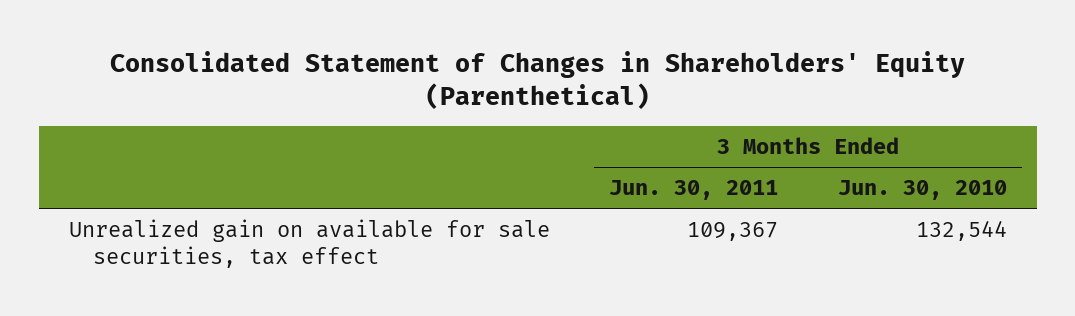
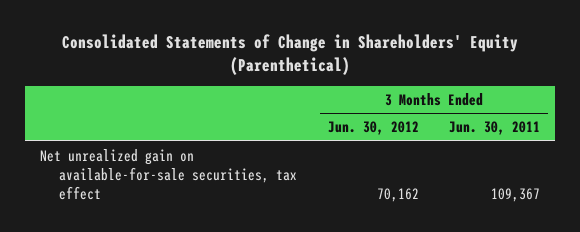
[109,50,965,109] Consolidated Statement of Changes in Shareholders' Equity (Parenthetical) -> [62,34,519,76] Consolidated Statements of Change in Shareholders' Equity (Parenthetical)
[837,180,1007,201] Jun. 30, 2010 -> none
none -> [327,121,419,136] Jun. 30, 2012
[68,219,550,269] Unrealized gain on available for sale securities, tax effect -> [40,148,298,200] Net unrealized gain on available-for-sale securities, tax effect

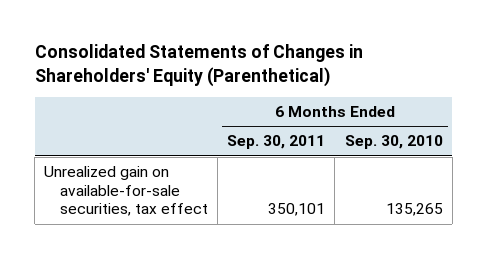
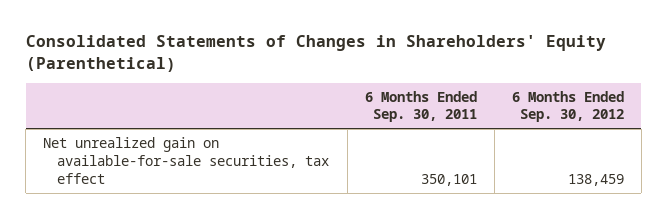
[344,135,443,150] Sep. 30, 2010 -> none
none -> [511,90,624,123] 6 Months Ended Sep. 30, 2012
[44,165,208,217] Unrealized gain on available-for-sale securities, tax effect -> [43,136,330,184] Net unrealized gain on available-for-sale securities, tax effect

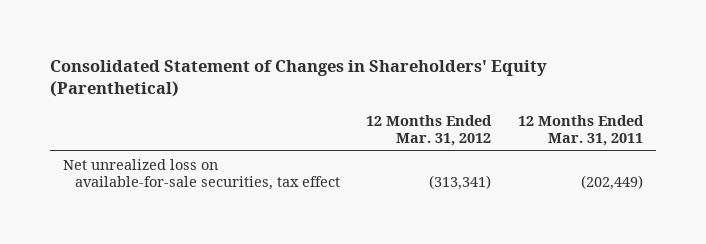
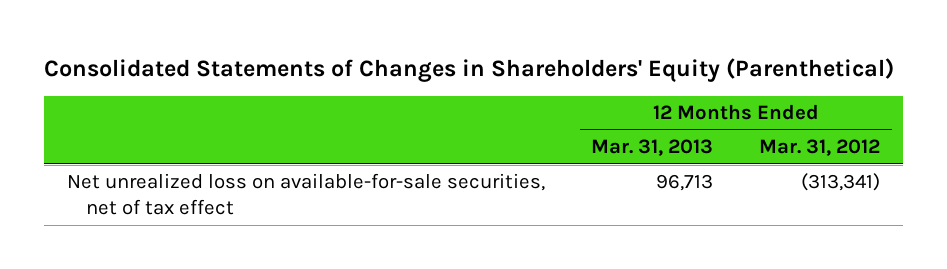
[49,60,547,98] Consolidated Statement of Changes in Shareholders' Equity (Parenthetical) -> [44,57,895,82] Consolidated Statements of Changes in Shareholders' Equity (Parenthetical)
[517,115,644,147] 12 Months Ended Mar. 31, 2011 -> none
none -> [591,139,714,157] Mar. 31, 2013
[63,158,340,190] Net unrealized loss on available-for-sale securities, tax effect -> [67,173,546,216] Net unrealized loss on available-for-sale securities, net of tax effect

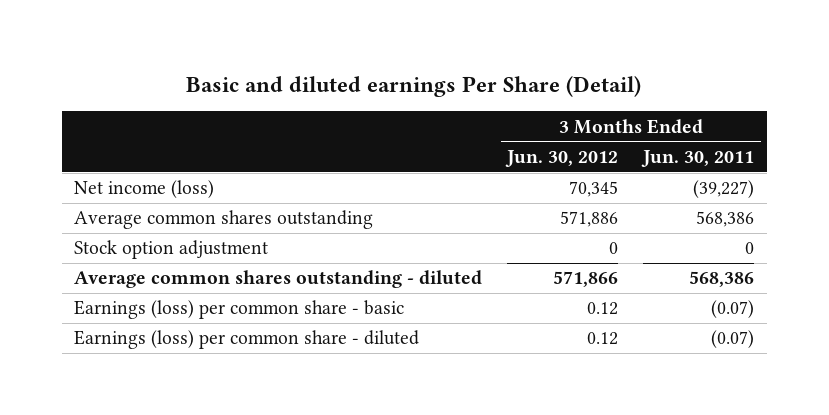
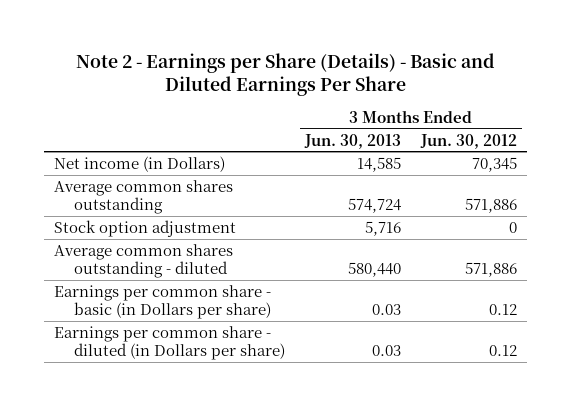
[186,75,642,97] Basic and diluted earnings Per Share (Detail) -> [75,52,495,96] Note 2 - Earnings per Share (Details) - Basic and Diluted Earnings Per Share
[641,149,755,167] Jun. 30, 2011 -> none
none -> [303,133,401,149] Jun. 30, 2013
[74,180,215,199] Net income (loss) -> [54,155,226,172] Net income (in Dollars)
[553,271,619,288] 571,866 -> [464,261,517,277] 571,886
[74,300,405,320] Earnings (loss) per common share - basic -> [54,284,272,319] Earnings per common share - basic (in Dollars per share)
[74,330,420,350] Earnings (loss) per common share - diluted -> [54,325,285,360] Earnings per common share - diluted (in Dollars per share)

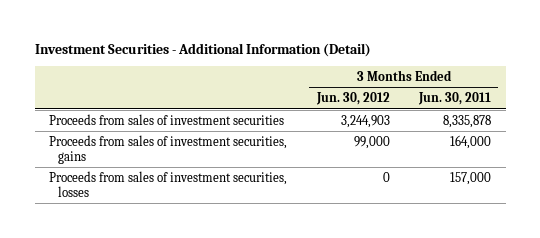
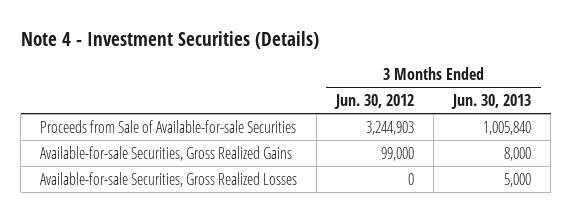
[34,42,371,57] Investment Securities - Additional Information (Detail) -> [20,30,319,49] Note 4 - Investment Securities (Details)
[417,92,491,106] Jun. 30, 2011 -> none
none -> [451,93,532,109] Jun. 30, 2013
[49,113,285,125] Proceeds from sales of investment securities -> [40,119,297,133] Proceeds from Sale of Available-for-sale Securities
[49,134,288,164] Proceeds from sales of investment securities, gains -> [40,145,293,161] Available-for-sale Securities, Gross Realized Gains
[49,170,288,197] Proceeds from sales of investment securities, losses -> [40,171,298,187] Available-for-sale Securities, Gross Realized Losses

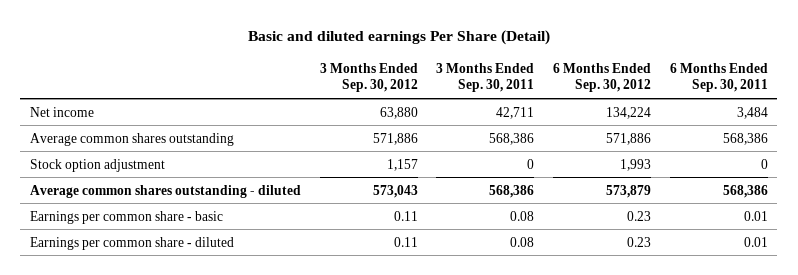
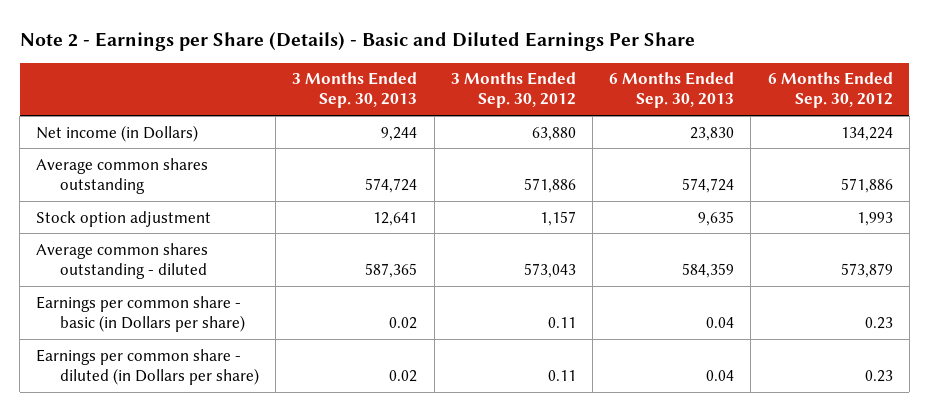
[247,30,550,46] Basic and diluted earnings Per Share (Detail) -> [19,31,695,51] Note 2 - Earnings per Share (Details) - Basic and Diluted Earnings Per Share
[436,62,535,93] 3 Months Ended Sep. 30, 2011 -> none
[670,62,769,93] 6 Months Ended Sep. 30, 2011 -> none
none -> [292,72,418,109] 3 Months Ended Sep. 30, 2013
none -> [609,72,735,109] 6 Months Ended Sep. 30, 2013
[29,106,94,117] Net income -> [36,124,199,142] Net income (in Dollars)
[29,210,223,224] Earnings per common share - basic -> [36,295,246,332] Earnings per common share - basic (in Dollars per share)
[29,236,234,250] Earnings per common share - diluted -> [36,348,260,385] Earnings per common share - diluted (in Dollars per share)

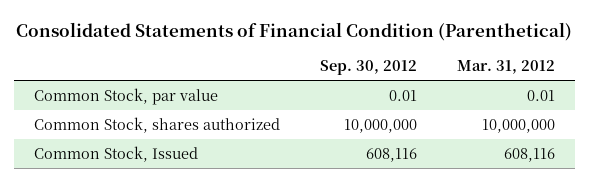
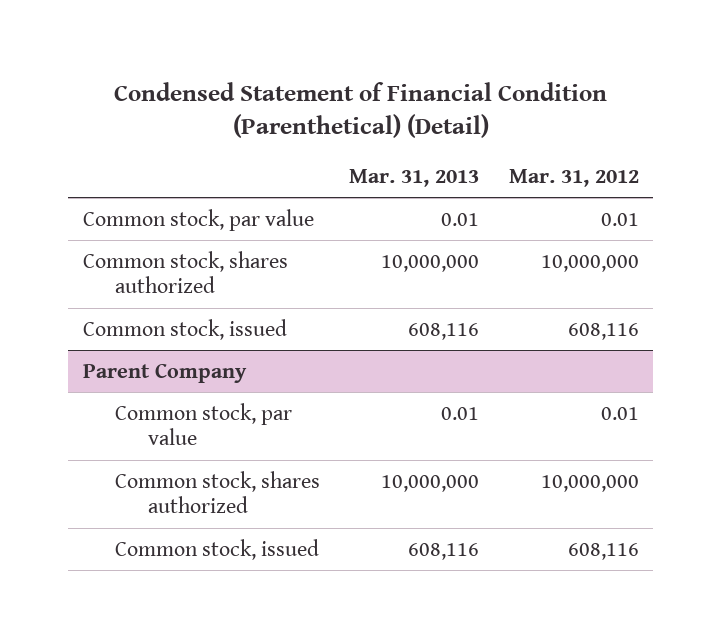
[16,21,573,41] Consolidated Statements of Financial Condition (Parenthetical) -> [113,82,607,139] Condensed Statement of Financial Condition (Parenthetical) (Detail)
[319,60,417,76] Sep. 30, 2012 -> none
none -> [349,169,480,188] Mar. 31, 2013
[33,87,218,105] Common Stock, par value -> [82,208,314,231] Common stock, par value
[33,116,280,133] Common Stock, shares authorized -> [82,250,288,294] Common stock, shares authorized
[33,145,198,162] Common Stock, Issued -> [82,318,287,340] Common stock, issued
none -> [82,362,247,383] Parent Company
none -> [115,402,293,446] Common stock, par value
none -> [115,470,321,514] Common stock, shares authorized
none -> [115,538,320,560] Common stock, issued

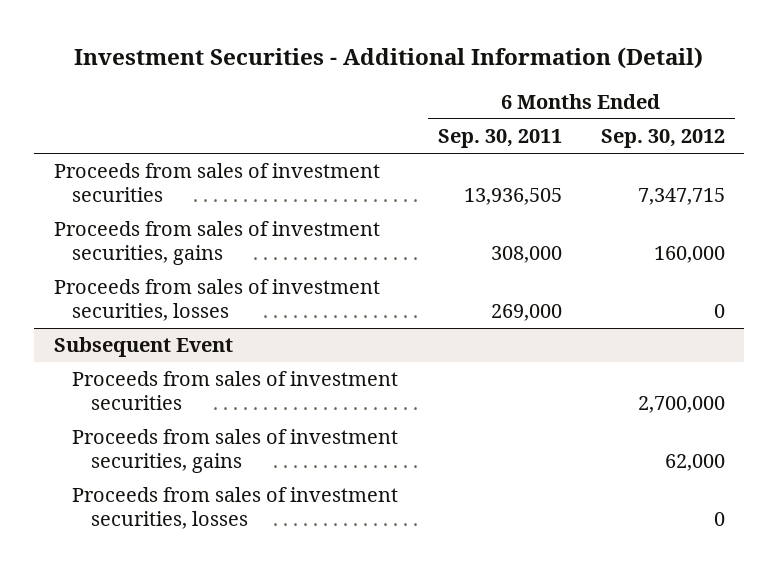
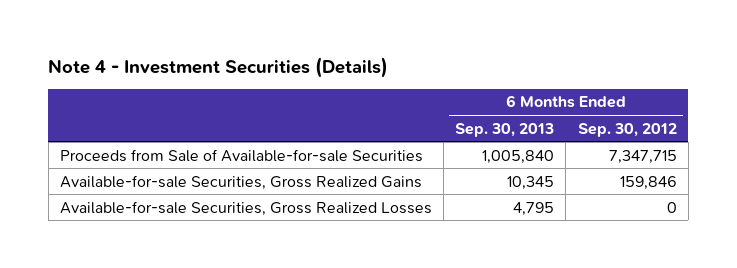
[74,46,704,69] Investment Securities - Additional Information (Detail) -> [48,56,389,78] Note 4 - Investment Securities (Details)
[437,129,562,149] Sep. 30, 2011 -> none
none -> [455,122,555,137] Sep. 30, 2013
[53,221,380,266] Proceeds from sales of investment securities, gains -> none
[53,337,233,358] Subsequent Event -> none
[72,371,399,411] Proceeds from sales of investment securities -> none
[72,429,399,474] Proceeds from sales of investment securities, gains -> none
[72,487,399,530] Proceeds from sales of investment securities, losses -> none
[53,163,380,203] Proceeds from sales of investment securities -> [59,148,423,162] Proceeds from Sale of Available-for-sale Securities
none -> [59,174,422,190] Available-for-sale Securities, Gross Realized Gains
[53,279,380,322] Proceeds from sales of investment securities, losses -> [59,200,432,216] Available-for-sale Securities, Gross Realized Losses

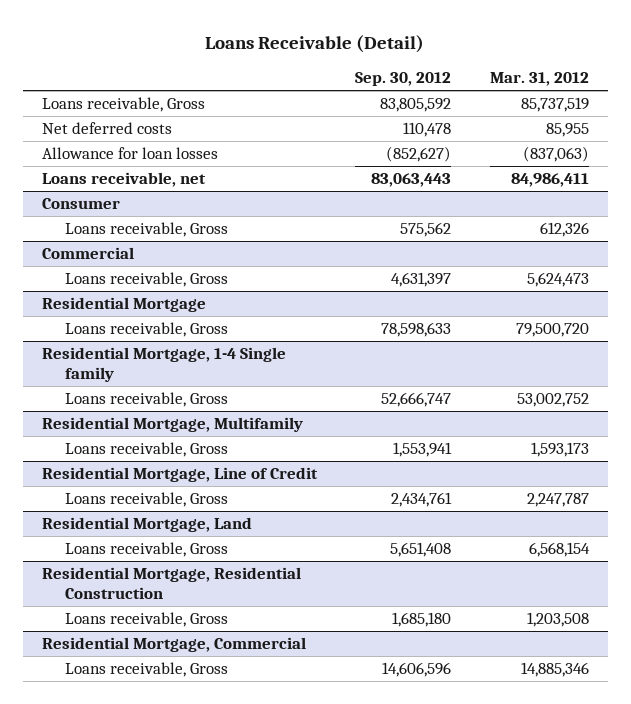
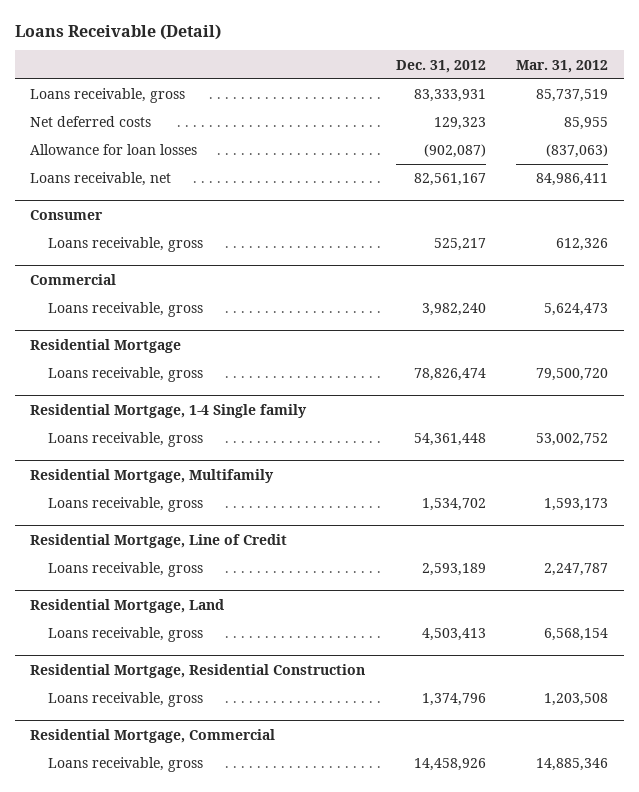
[355,72,452,87] Sep. 30, 2012 -> none
none -> [395,59,486,73] Dec. 31, 2012
[42,97,206,113] Loans receivable, Gross -> [30,88,186,104] Loans receivable, gross
[65,222,229,238] Loans receivable, Gross -> [47,237,203,253] Loans receivable, gross
[65,272,229,288] Loans receivable, Gross -> [47,302,203,318] Loans receivable, gross
[65,322,229,338] Loans receivable, Gross -> [47,367,203,383] Loans receivable, gross
[65,392,229,408] Loans receivable, Gross -> [47,432,203,448] Loans receivable, gross
[65,442,229,458] Loans receivable, Gross -> [47,497,203,513] Loans receivable, gross
[65,492,229,508] Loans receivable, Gross -> [47,562,203,578] Loans receivable, gross
[65,542,229,558] Loans receivable, Gross -> [47,627,203,643] Loans receivable, gross
[65,612,229,628] Loans receivable, Gross -> [47,692,203,708] Loans receivable, gross
[65,662,229,678] Loans receivable, Gross -> [47,757,203,773] Loans receivable, gross

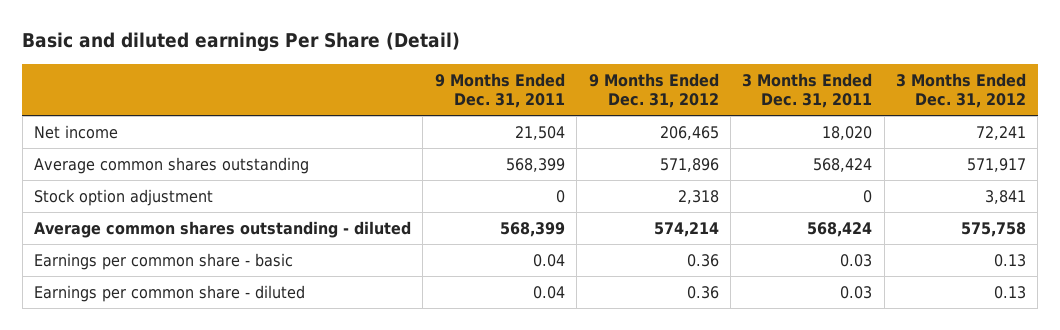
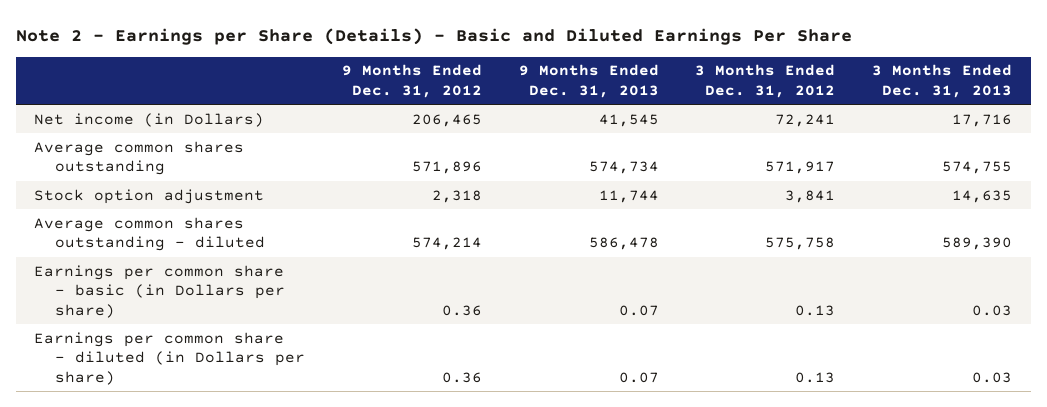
[22,32,461,53] Basic and diluted earnings Per Share (Detail) -> [15,27,852,45] Note 2 - Earnings per Share (Details) - Basic and Diluted Earnings Per Share
[434,72,565,109] 9 Months Ended Dec. 31, 2011 -> none
[742,72,873,109] 3 Months Ended Dec. 31, 2011 -> none
none -> [518,64,659,99] 9 Months Ended Dec. 31, 2013
none -> [872,64,1013,99] 3 Months Ended Dec. 31, 2013
[34,124,119,139] Net income -> [34,112,265,127] Net income (in Dollars)
[34,252,294,270] Earnings per common share - basic -> [34,264,285,319] Earnings per common share - basic (in Dollars per share)
[34,284,306,302] Earnings per common share - diluted -> [34,331,305,386] Earnings per common share - diluted (in Dollars per share)

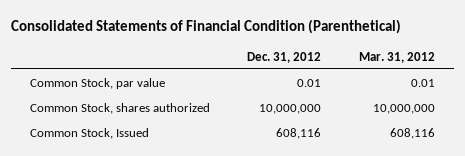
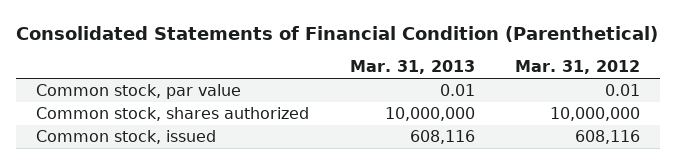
[247,51,322,63] Dec. 31, 2012 -> none
none -> [349,60,475,75] Mar. 31, 2013
[29,77,165,89] Common Stock, par value -> [36,84,242,100] Common stock, par value
[29,102,210,114] Common Stock, shares authorized -> [36,107,310,122] Common stock, shares authorized
[29,127,149,139] Common Stock, Issued -> [36,130,217,145] Common stock, issued

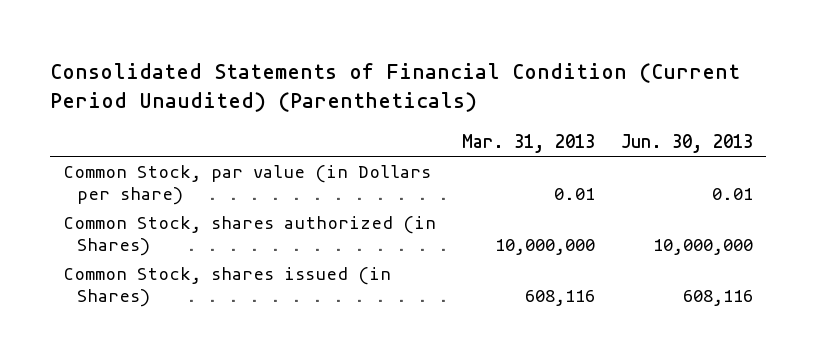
[15,25,658,42] Consolidated Statements of Financial Condition (Parenthetical) -> [49,62,740,112] Consolidated Statements of Financial Condition (Current Period Unaudited) (Parentheticals)
[515,60,641,75] Mar. 31, 2012 -> none
none -> [620,133,753,153] Jun. 30, 2013
[36,84,242,100] Common stock, par value -> [62,165,431,206] Common Stock, par value (in Dollars per share)
[36,107,310,122] Common stock, shares authorized -> [62,216,436,257] Common Stock, shares authorized (in Shares)
[36,130,217,145] Common stock, issued -> [62,267,391,308] Common Stock, shares issued (in Shares)

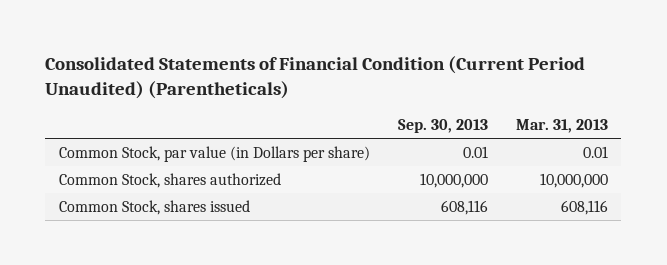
[620,133,753,153] Jun. 30, 2013 -> none
none -> [397,119,488,134] Sep. 30, 2013
[62,216,436,257] Common Stock, shares authorized (in Shares) -> [59,173,282,189] Common Stock, shares authorized
[62,267,391,308] Common Stock, shares issued (in Shares) -> [59,200,251,216] Common Stock, shares issued

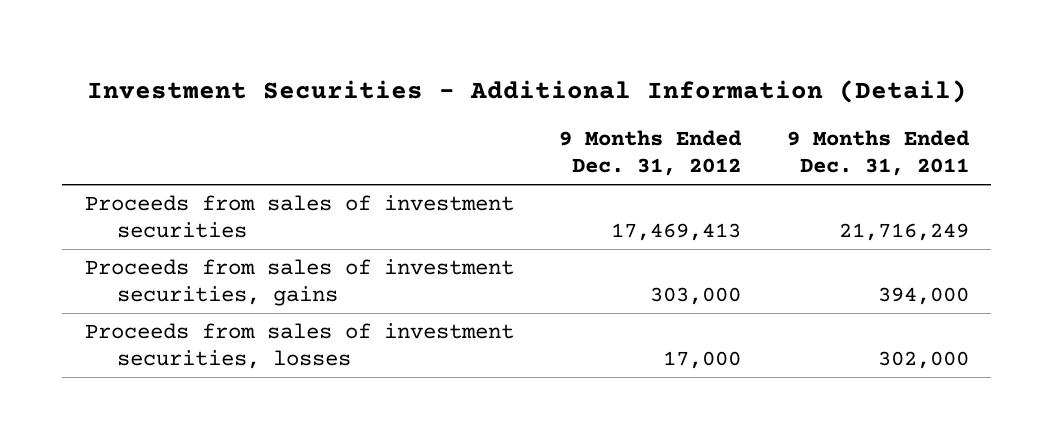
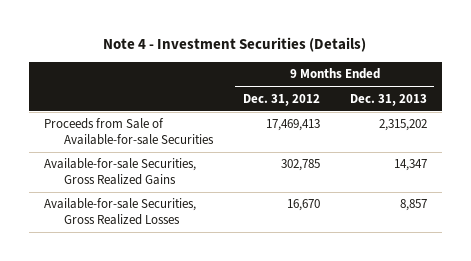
[86,79,967,103] Investment Securities - Additional Information (Detail) -> [103,36,367,52] Note 4 - Investment Securities (Details)
[786,130,970,177] 9 Months Ended Dec. 31, 2011 -> none
none -> [349,93,427,106] Dec. 31, 2013
[85,259,515,307] Proceeds from sales of investment securities, gains -> none
[85,323,515,370] Proceeds from sales of investment securities, losses -> none
[85,195,515,239] Proceeds from sales of investment securities -> [44,118,214,145] Proceeds from Sale of Available-for-sale Securities
none -> [44,158,197,185] Available-for-sale Securities, Gross Realized Gains
none -> [44,198,197,225] Available-for-sale Securities, Gross Realized Losses

